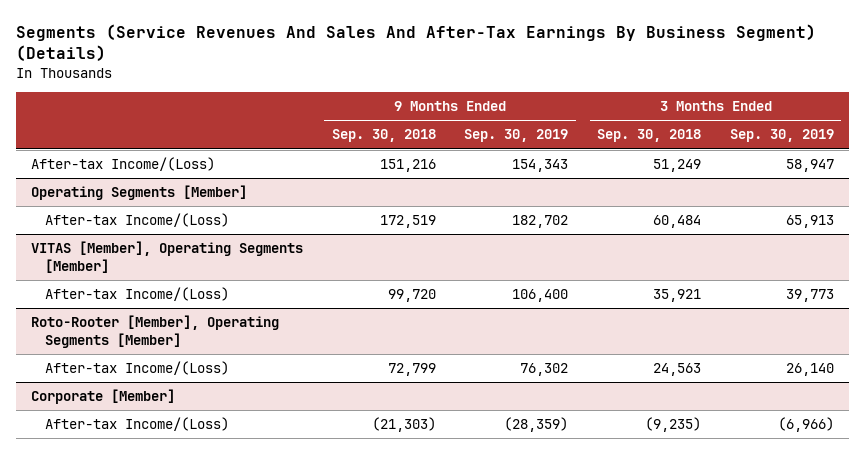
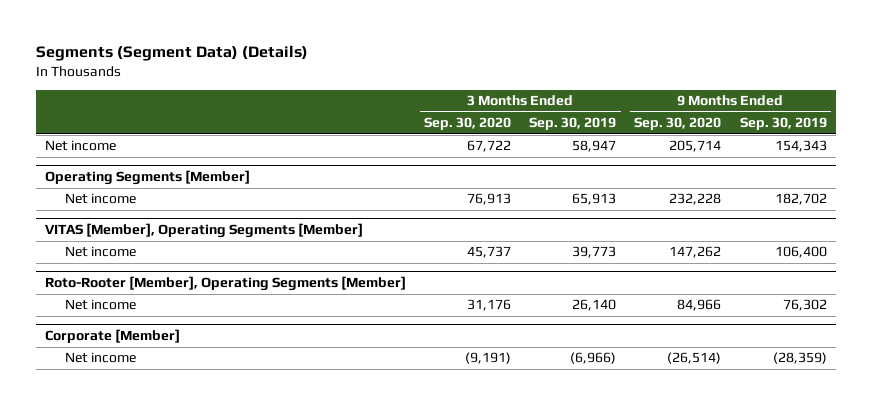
[16,23,817,62] Segments (Service Revenues And Sales And After-Tax Earnings By Business Segment) (Details) -> [36,45,309,62] Segments (Segment Data) (Details)
[331,129,436,143] Sep. 30, 2018 -> none
[597,129,702,143] Sep. 30, 2018 -> none
none -> [424,117,512,131] Sep. 30, 2020
none -> [634,117,722,131] Sep. 30, 2020
[30,157,215,172] After-tax Income/(Loss) -> [45,140,117,152] Net income
[44,213,229,228] After-tax Income/(Loss) -> [64,193,136,205] Net income
[44,287,229,302] After-tax Income/(Loss) -> [64,246,136,258] Net income
[44,361,229,376] After-tax Income/(Loss) -> [64,299,136,311] Net income
[44,417,229,432] After-tax Income/(Loss) -> [64,352,136,364] Net income

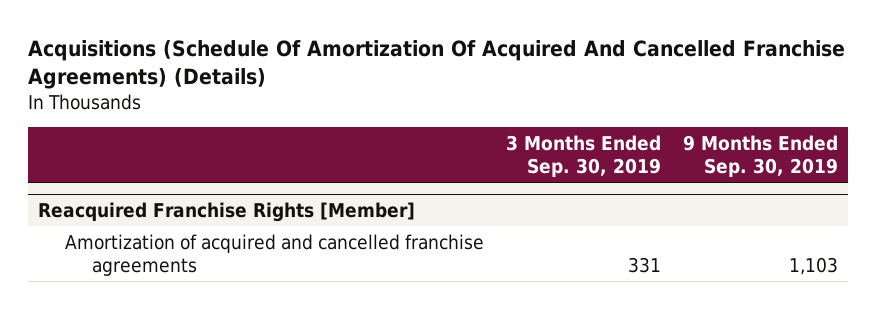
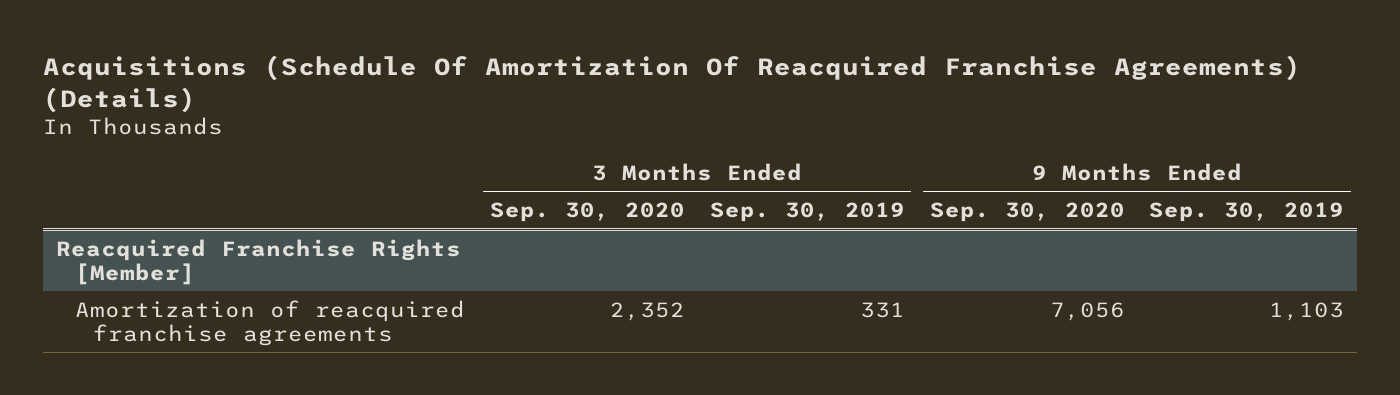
[27,39,845,90] Acquisitions (Schedule Of Amortization Of Acquired And Cancelled Franchise Agreements) (Details) -> [43,54,1302,113] Acquisitions (Schedule Of Amortization Of Reacquired Franchise Agreements) (Details)
none -> [489,202,685,223] Sep. 30, 2020
none -> [929,202,1125,223] Sep. 30, 2020
[65,233,485,276] Amortization of acquired and cancelled franchise agreements -> [74,299,465,346] Amortization of reacquired franchise agreements

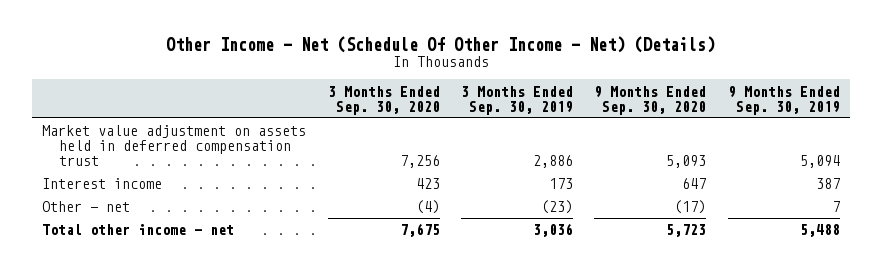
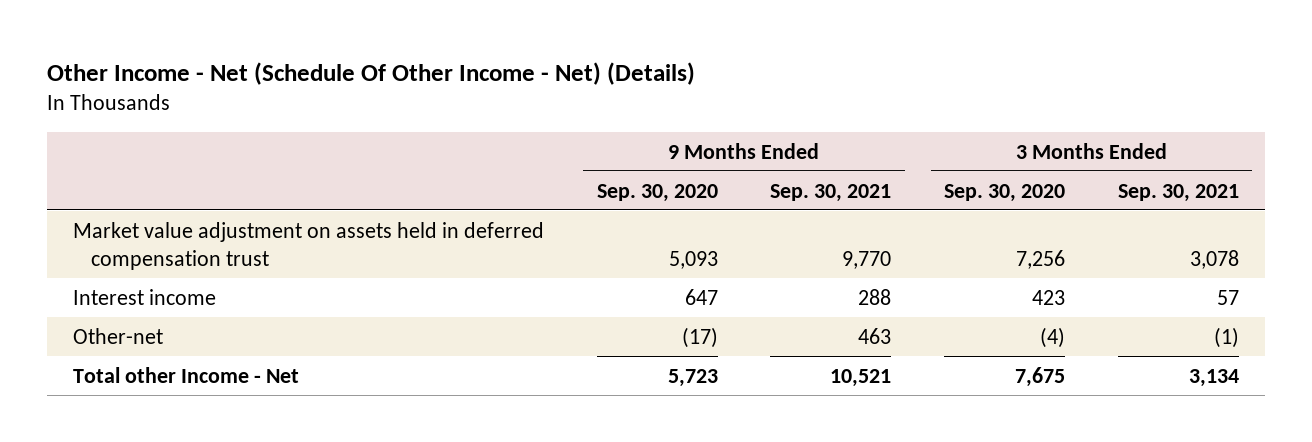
[461,85,574,115] 3 Months Ended Sep. 30, 2019 -> none
[727,85,840,115] 9 Months Ended Sep. 30, 2019 -> none
none -> [770,183,892,202] Sep. 30, 2021
none -> [1117,183,1239,202] Sep. 30, 2021
[42,201,131,213] Other - net -> [72,327,163,344] Other-net
[42,224,235,236] Total other income - net -> [72,366,299,383] Total other Income - Net

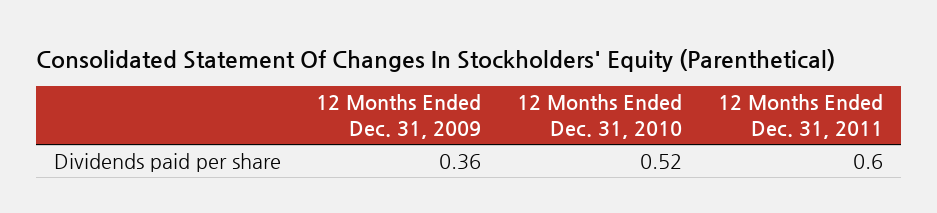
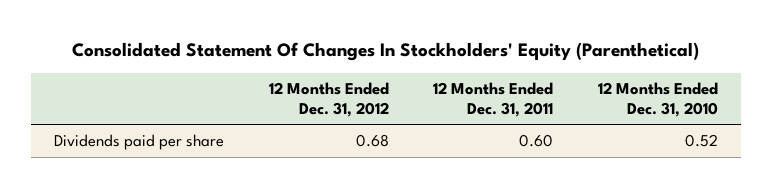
[316,94,482,140] 12 Months Ended Dec. 31, 2009 -> none
none -> [268,82,389,117] 12 Months Ended Dec. 31, 2012
[852,153,883,169] 0.6 -> [519,134,554,148] 0.60

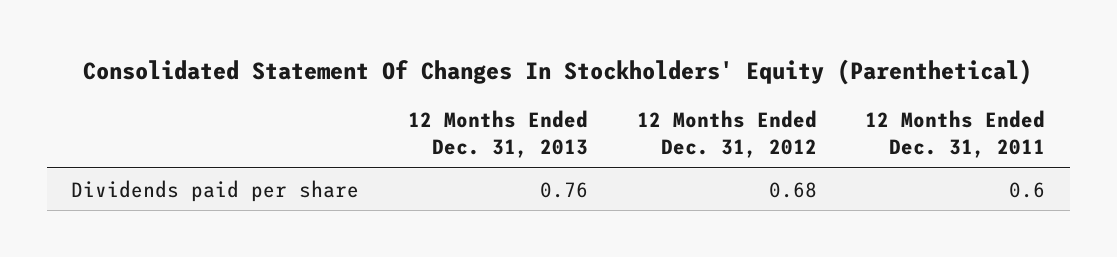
[598,82,719,117] 12 Months Ended Dec. 31, 2010 -> none
none -> [408,110,589,159] 12 Months Ended Dec. 31, 2013
[519,134,554,148] 0.60 -> [1009,181,1046,198] 0.6

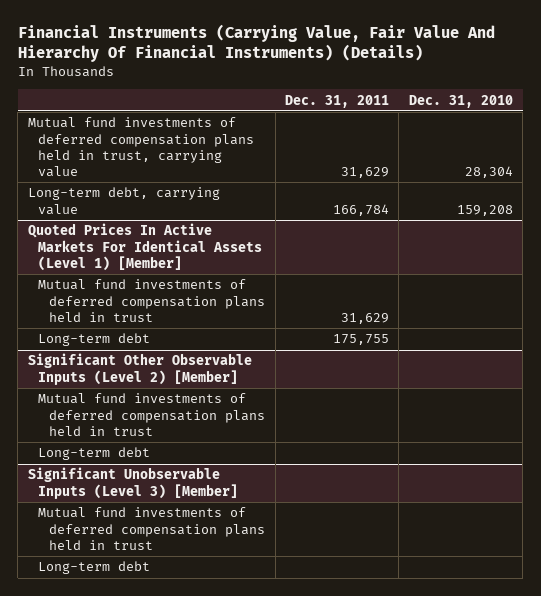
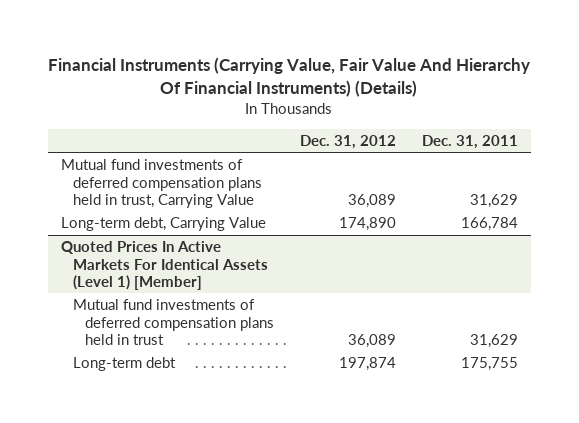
[408,94,513,108] Dec. 31, 2010 -> none
none -> [300,134,397,149] Dec. 31, 2012
[27,117,255,177] Mutual fund investments of deferred compensation plans held in trust, carrying value -> [60,159,263,208] Mutual fund investments of deferred compensation plans held in trust, Carrying Value
[27,187,220,215] Long-term debt, carrying value -> [60,217,266,232] Long-term debt, Carrying Value
[27,353,252,385] Significant Other Observable Inputs (Level 2) [Member] -> none
[38,393,266,436] Mutual fund investments of deferred compensation plans held in trust -> none
[38,447,151,461] Long-term debt -> none
[27,467,239,499] Significant Unobservable Inputs (Level 3) [Member] -> none
[38,507,266,550] Mutual fund investments of deferred compensation plans held in trust -> none
[38,561,151,575] Long-term debt -> none

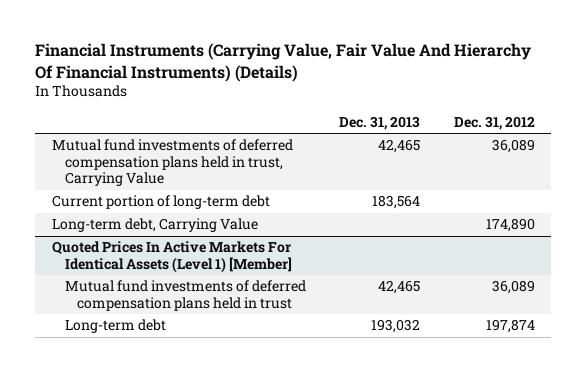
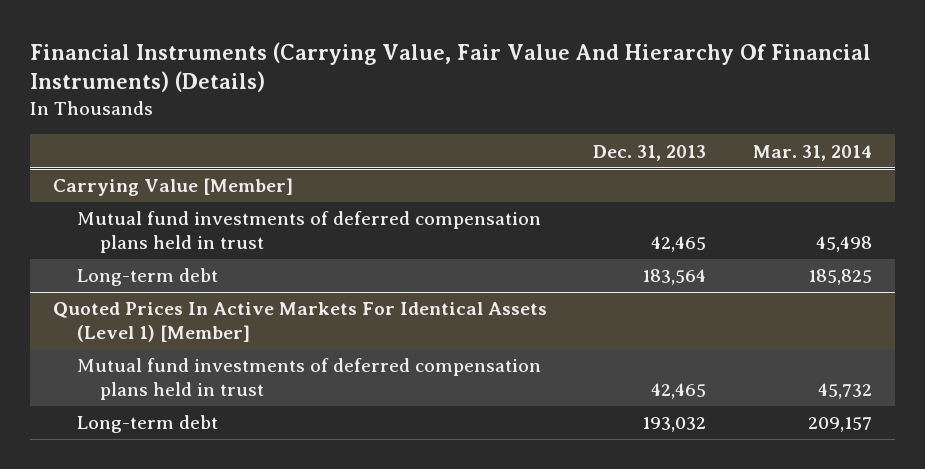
[453,115,535,130] Dec. 31, 2012 -> none
none -> [752,144,872,161] Mar. 31, 2014
[51,218,258,233] Long-term debt, Carrying Value -> none
none -> [53,178,294,197] Carrying Value [Member]
[51,139,293,187] Mutual fund investments of deferred compensation plans held in trust, Carrying Value -> [76,211,541,254] Mutual fund investments of deferred compensation plans held in trust
[51,195,270,210] Current portion of long-term debt -> [76,268,218,287] Long-term debt

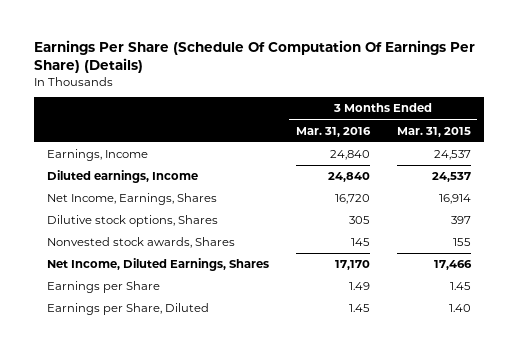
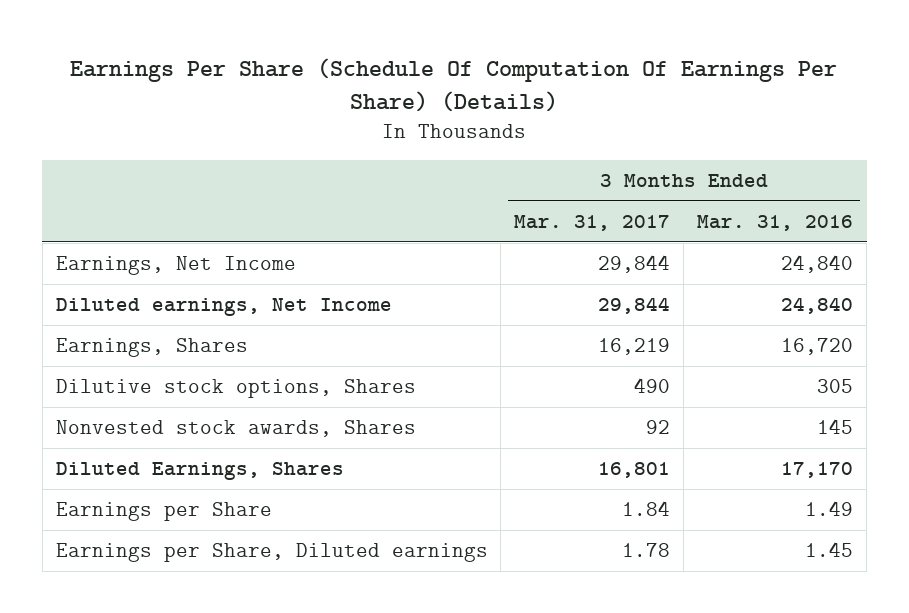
[396,126,471,137] Mar. 31, 2015 -> none
none -> [514,214,671,231] Mar. 31, 2017
[46,149,148,162] Earnings, Income -> [55,256,296,276] Earnings, Net Income
[46,170,198,184] Diluted earnings, Income -> [55,298,392,317] Diluted earnings, Net Income
[46,193,217,206] Net Income, Earnings, Shares -> [55,338,248,358] Earnings, Shares
[46,258,269,272] Net Income, Diluted Earnings, Shares -> [55,462,344,481] Diluted Earnings, Shares
[46,303,209,316] Earnings per Share, Diluted -> [55,543,488,563] Earnings per Share, Diluted earnings

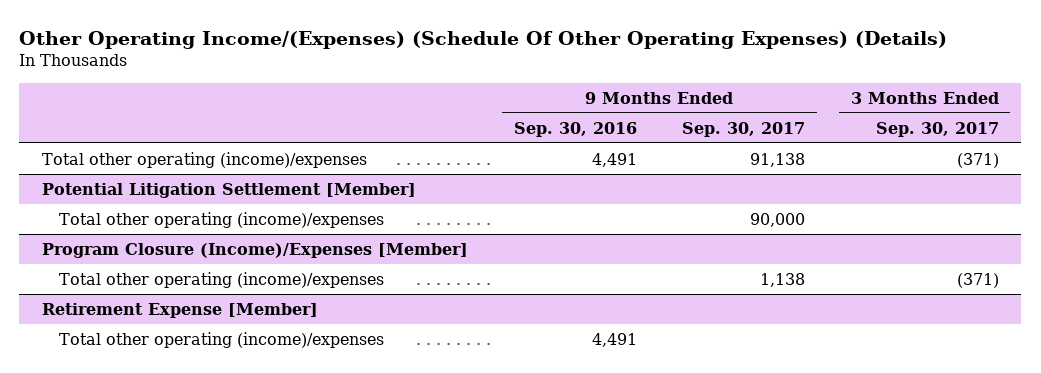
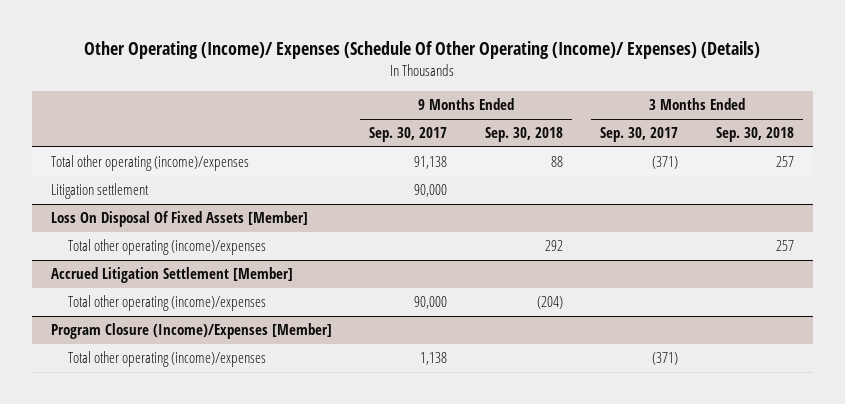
[19,30,948,49] Other Operating Income/(Expenses) (Schedule Of Other Operating Expenses) (Details) -> [84,41,761,60] Other Operating (Income)/ Expenses (Schedule Of Other Operating (Income)/ Expenses) (Details)
[513,121,637,137] Sep. 30, 2016 -> none
none -> [484,127,563,143] Sep. 30, 2018
none -> [715,127,794,143] Sep. 30, 2018
none -> [50,183,149,200] Litigation settlement
none -> [50,211,308,228] Loss On Disposal Of Fixed Assets [Member]
none -> [68,239,267,256] Total other operating (income)/expenses
[42,182,417,198] Potential Litigation Settlement [Member] -> [50,267,293,284] Accrued Litigation Settlement [Member]
[42,302,319,318] Retirement Expense [Member] -> none
[59,331,385,348] Total other operating (income)/expenses -> none

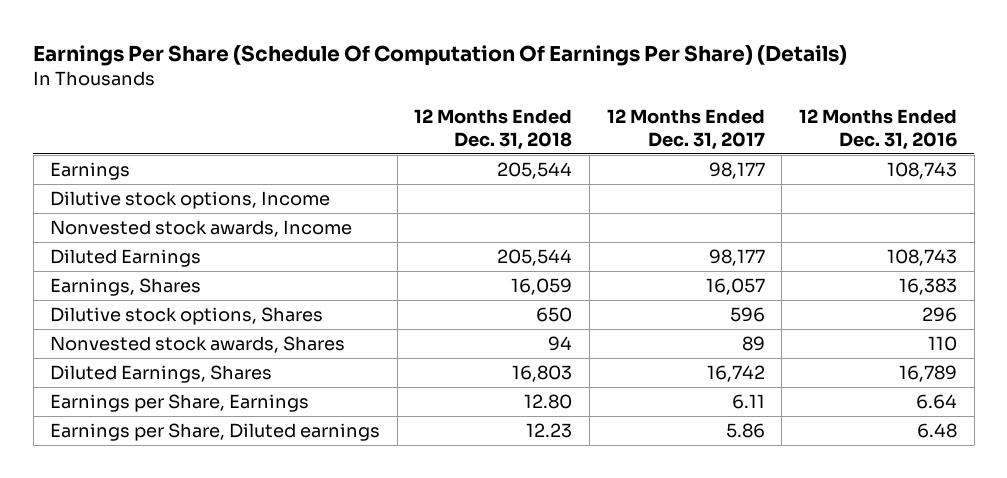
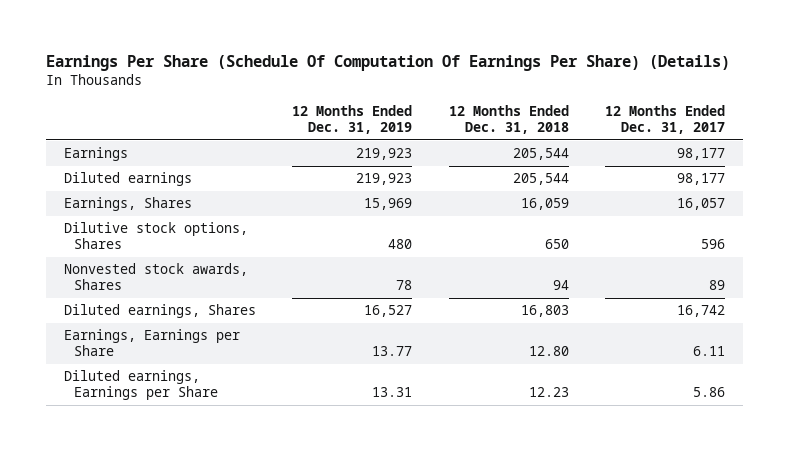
[798,109,957,150] 12 Months Ended Dec. 31, 2016 -> none
none -> [292,104,413,135] 12 Months Ended Dec. 31, 2019
[50,190,331,209] Dilutive stock options, Income -> none
[50,219,353,237] Nonvested stock awards, Income -> none
[50,248,202,267] Diluted Earnings -> [63,172,192,187] Diluted earnings
[50,364,273,383] Diluted Earnings, Shares -> [63,304,256,319] Diluted earnings, Shares
[50,393,310,412] Earnings per Share, Earnings -> [63,329,240,357] Earnings, Earnings per Share
[50,422,381,441] Earnings per Share, Diluted earnings -> [63,370,218,401] Diluted earnings, Earnings per Share

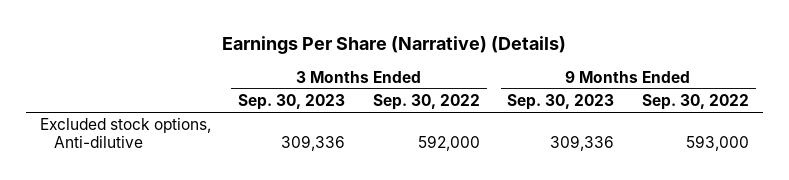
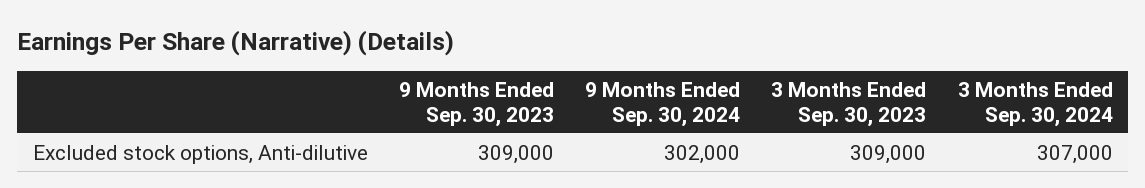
[372,94,480,111] Sep. 30, 2022 -> none
[642,94,750,111] Sep. 30, 2022 -> none
none -> [585,82,741,127] 9 Months Ended Sep. 30, 2024
none -> [957,82,1113,127] 3 Months Ended Sep. 30, 2024
[281,135,346,152] 309,336 -> [850,145,927,165] 309,000
[550,135,615,152] 309,336 -> [478,145,555,165] 309,000

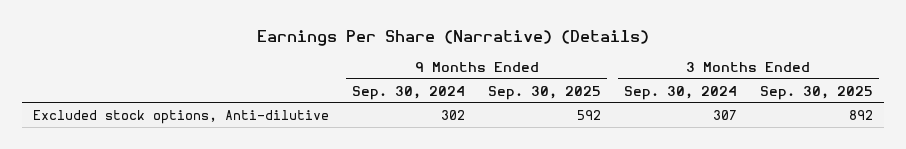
[399,82,555,127] 9 Months Ended Sep. 30, 2023 -> none
[771,82,927,127] 3 Months Ended Sep. 30, 2023 -> none
none -> [488,85,602,100] Sep. 30, 2025
none -> [759,85,873,100] Sep. 30, 2025
[664,145,741,165] 302,000 -> [441,109,466,120] 302
[1036,145,1113,165] 307,000 -> [712,109,737,120] 307

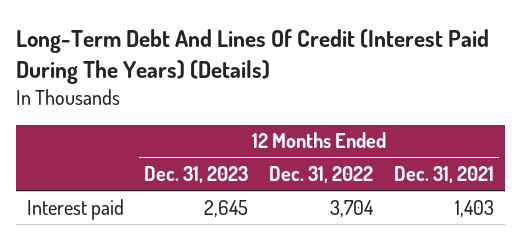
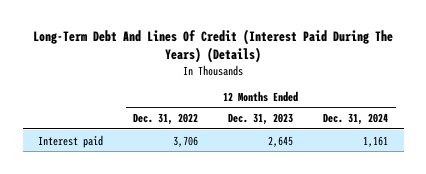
[394,166,495,184] Dec. 31, 2021 -> none
none -> [323,113,389,126] Dec. 31, 2024
[330,199,375,217] 3,704 -> [173,135,199,147] 3,706

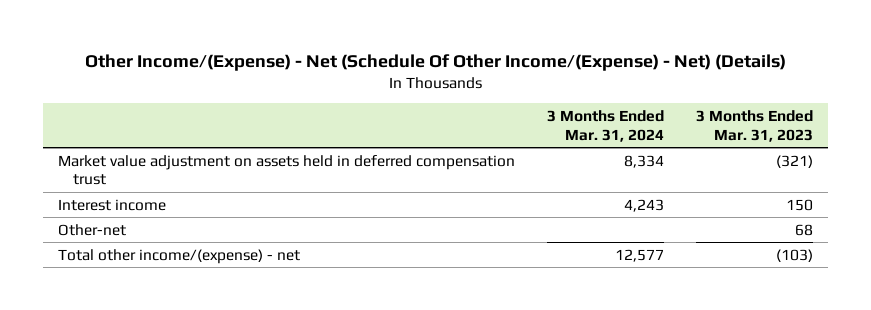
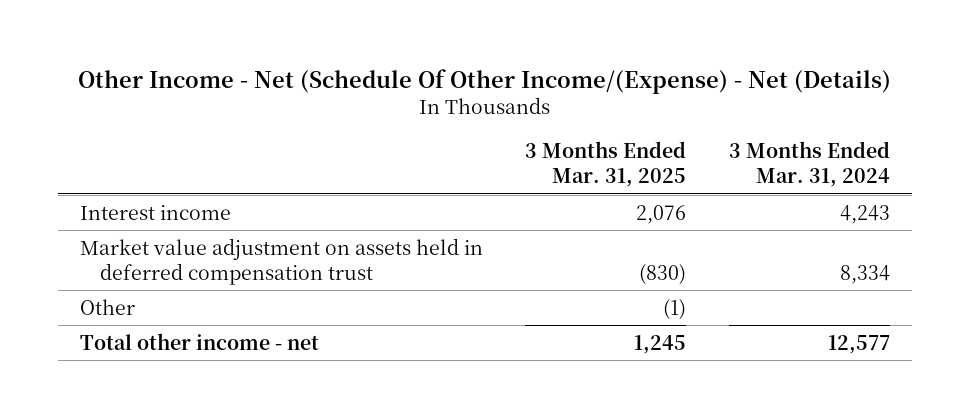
[84,53,786,71] Other Income/(Expense) - Net (Schedule Of Other Income/(Expense) - Net) (Details) -> [77,69,891,95] Other Income - Net (Schedule Of Other Income/(Expense) - Net (Details)
[695,109,813,142] 3 Months Ended Mar. 31, 2023 -> none
none -> [525,141,687,188] 3 Months Ended Mar. 31, 2025
[58,154,516,186] Market value adjustment on assets held in deferred compensation trust -> [79,237,483,285] Market value adjustment on assets held in deferred compensation trust
[58,223,127,236] Other-net -> [79,298,135,315] Other
[58,248,301,264] Total other income/(expense) - net -> [79,332,319,350] Total other income - net

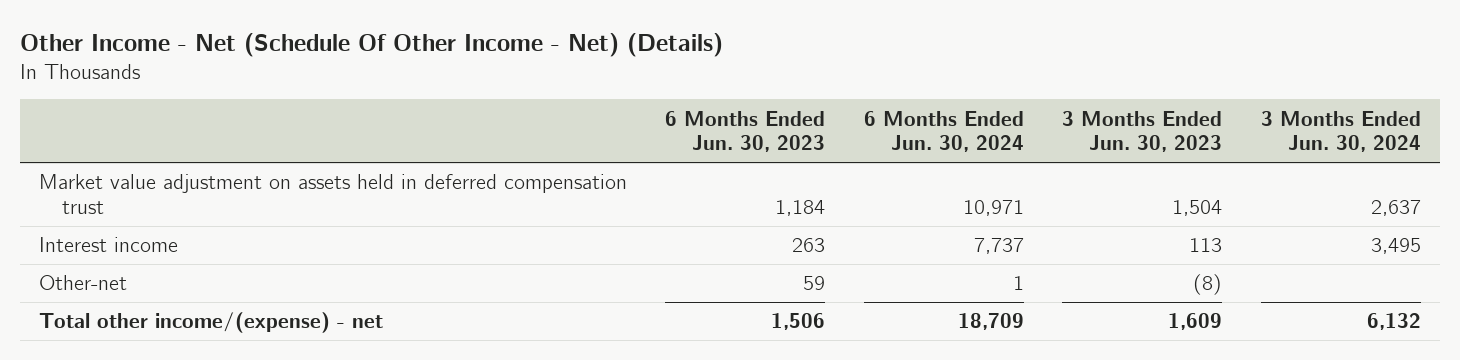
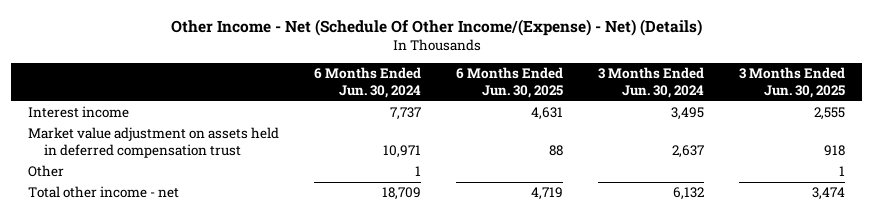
[19,33,723,58] Other Income - Net (Schedule Of Other Income - Net) (Details) -> [170,18,702,36] Other Income - Net (Schedule Of Other Income/(Expense) - Net) (Details)
[665,110,826,153] 6 Months Ended Jun. 30, 2023 -> none
[1062,110,1223,153] 3 Months Ended Jun. 30, 2023 -> none
none -> [456,67,564,99] 6 Months Ended Jun. 30, 2025
none -> [738,67,845,99] 3 Months Ended Jun. 30, 2025
[38,174,627,214] Market value adjustment on assets held in deferred compensation trust -> [28,127,280,159] Market value adjustment on assets held in deferred compensation trust
[38,275,127,291] Other-net -> [28,165,65,178] Other
[38,312,383,334] Total other income/(expense) - net -> [28,186,180,199] Total other income - net

